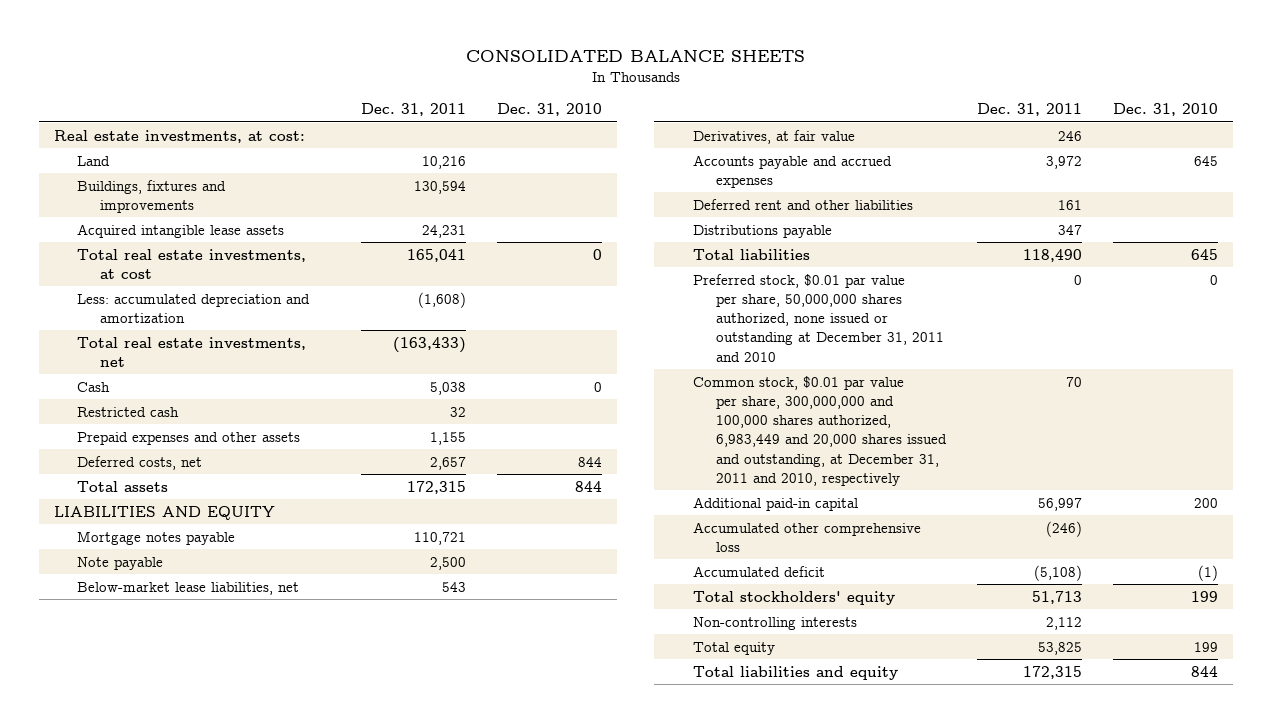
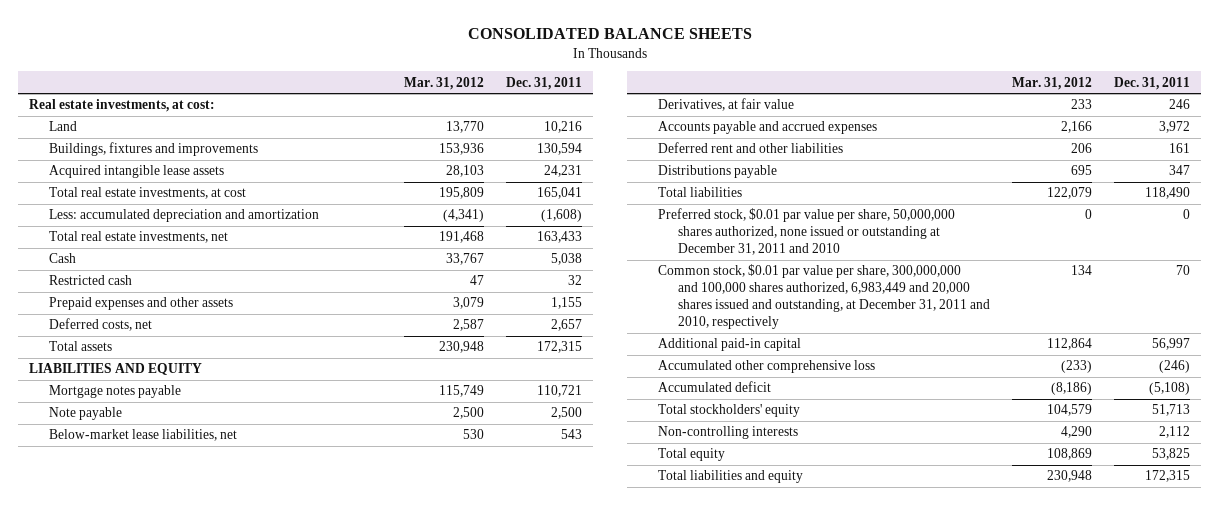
[496,103,602,117] Dec. 31, 2010 -> none
none -> [403,76,484,90] Mar. 31, 2012
[393,336,467,353] (163,433) -> [536,231,582,244] 163,433

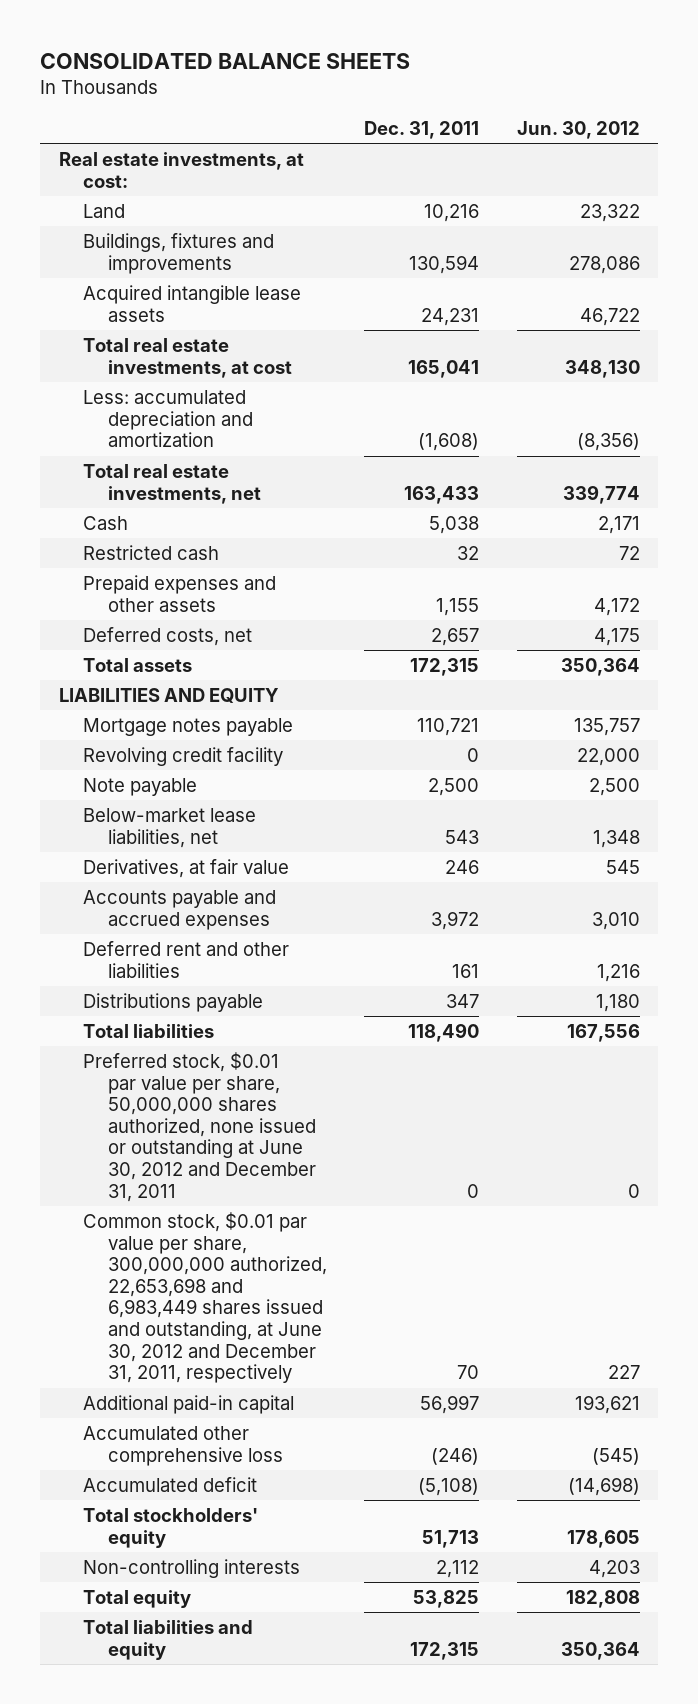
[403,76,484,90] Mar. 31, 2012 -> none
none -> [516,120,640,139] Jun. 30, 2012
none -> [83,746,284,766] Revolving credit facility
[658,208,956,256] Preferred stock, $0.01 par value per share, 50,000,000 shares authorized, none issued or outstanding at December 31, 2011 and 2010 -> [83,1051,317,1202] Preferred stock, $0.01 par value per share, 50,000,000 shares authorized, none issued or outstanding at June 30, 2012 and December 31, 2011
[658,264,991,330] Common stock, $0.01 par value per share, 300,000,000 and 100,000 shares authorized, 6,983,449 and 20,000 shares issued and outstanding, at December 31, 2011 and 2010, respectively -> [83,1211,328,1384] Common stock, $0.01 par value per share, 300,000,000 authorized, 22,653,698 and 6,983,449 shares issued and outstanding, at June 30, 2012 and December 31, 2011, respectively

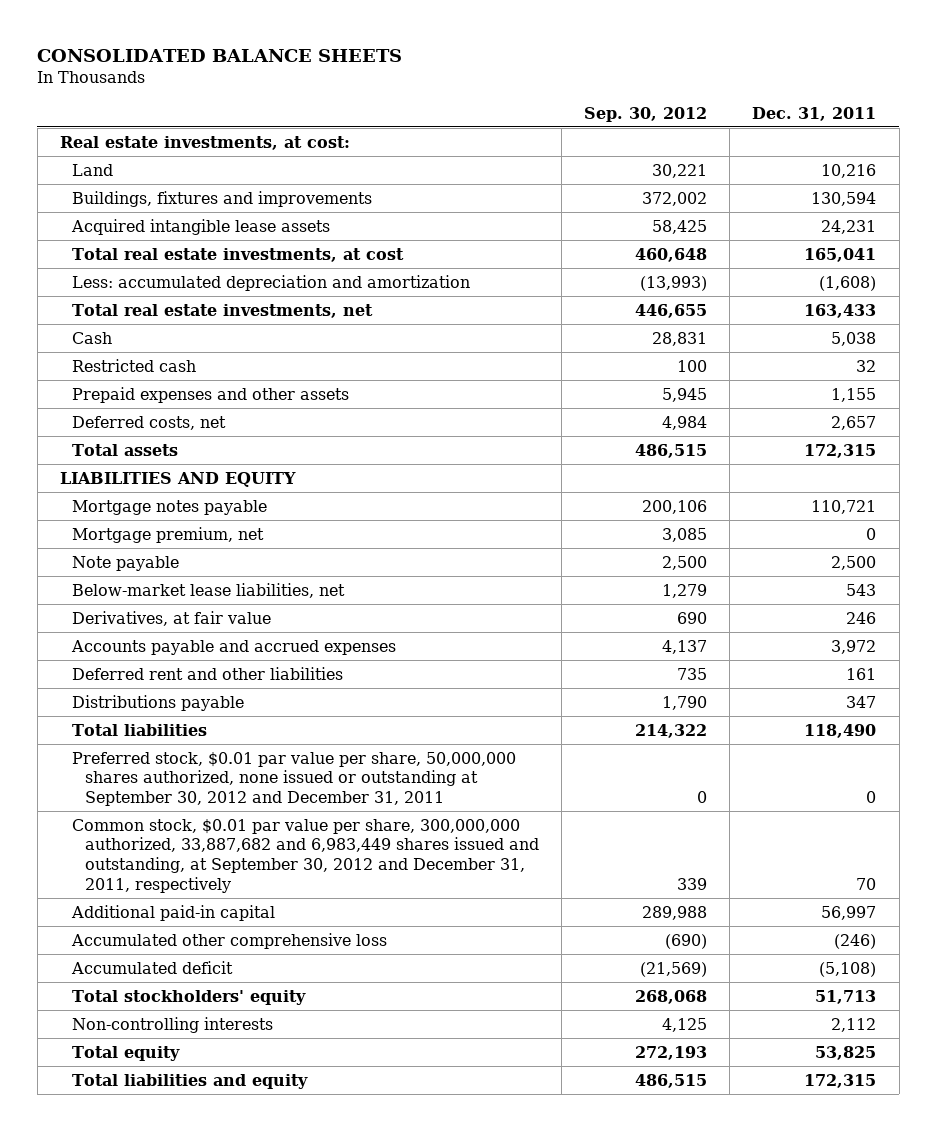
[516,120,640,139] Jun. 30, 2012 -> none
none -> [584,106,708,122] Sep. 30, 2012
[83,746,284,766] Revolving credit facility -> none
none -> [72,526,265,543] Mortgage premium, net
[83,1051,317,1202] Preferred stock, $0.01 par value per share, 50,000,000 shares authorized, none issued or outstanding at June 30, 2012 and December 31, 2011 -> [72,751,517,807] Preferred stock, $0.01 par value per share, 50,000,000 shares authorized, none issued or outstanding at September 30, 2012 and December 31, 2011
[83,1211,328,1384] Common stock, $0.01 par value per share, 300,000,000 authorized, 22,653,698 and 6,983,449 shares issued and outstanding, at June 30, 2012 and December 31, 2011, respectively -> [72,818,540,893] Common stock, $0.01 par value per share, 300,000,000 authorized, 33,887,682 and 6,983,449 shares issued and outstanding, at September 30, 2012 and December 31, 2011, respectively

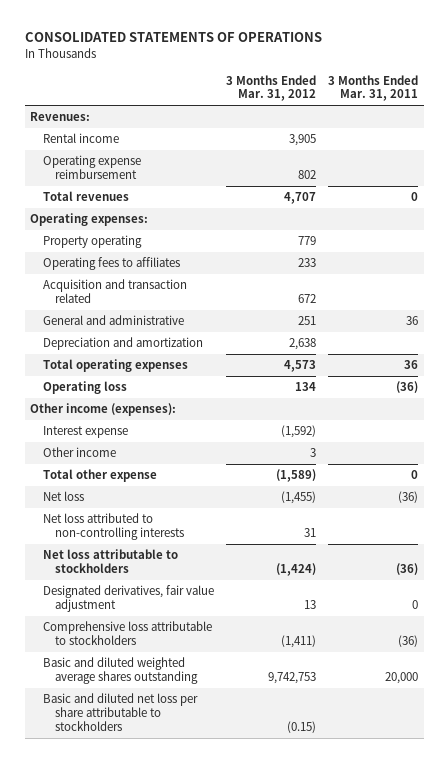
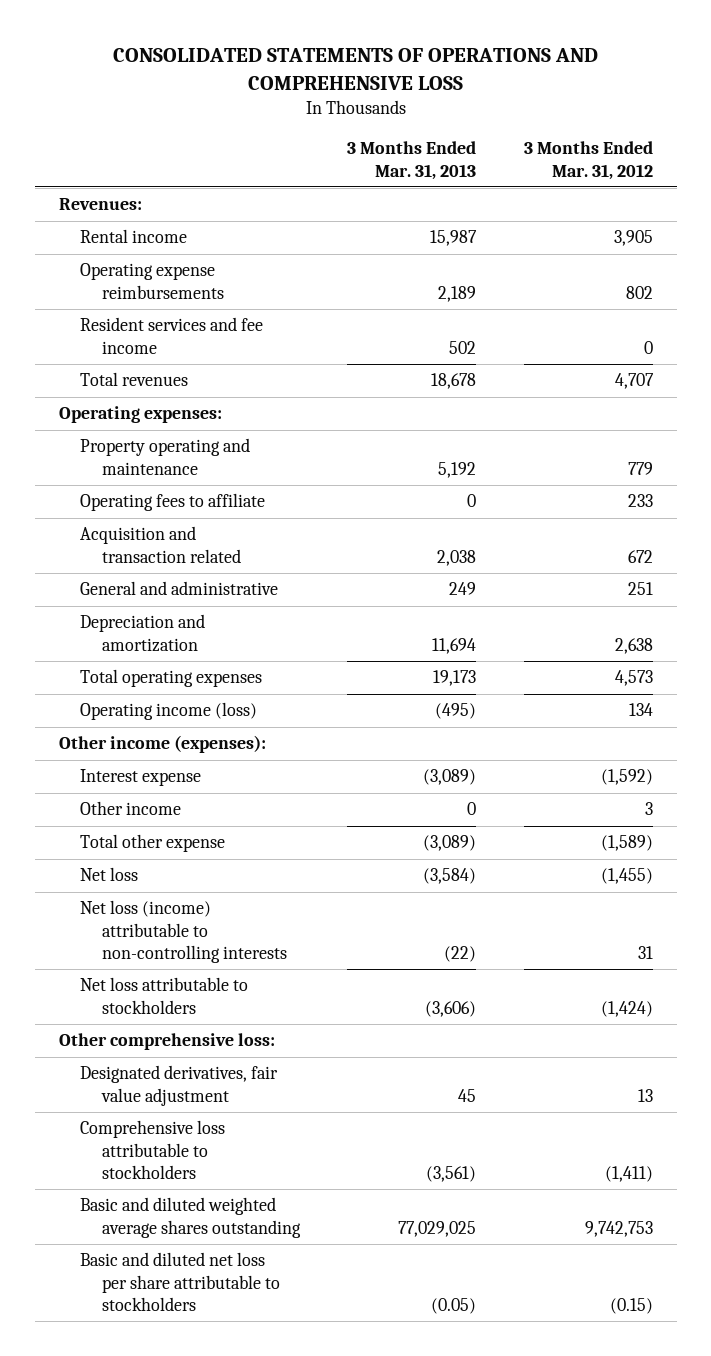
[24,32,322,43] CONSOLIDATED STATEMENTS OF OPERATIONS -> [112,48,598,91] CONSOLIDATED STATEMENTS OF OPERATIONS AND COMPREHENSIVE LOSS
[327,74,418,102] 3 Months Ended Mar. 31, 2011 -> none
none -> [347,141,477,180] 3 Months Ended Mar. 31, 2013
[42,155,141,180] Operating expense reimbursement -> [80,263,224,299] Operating expense reimbursements
none -> [80,317,264,354] Resident services and fee income
[42,235,142,249] Property operating -> [80,438,251,475] Property operating and maintenance
[42,257,180,271] Operating fees to affiliates -> [80,493,266,512] Operating fees to affiliate
[42,381,127,395] Operating loss -> [80,702,258,721] Operating income (loss)
[42,513,185,541] Net loss attributed to non-controlling interests -> [80,900,287,963] Net loss (income) attributable to non-controlling interests
none -> [58,1033,275,1051] Other comprehensive loss:

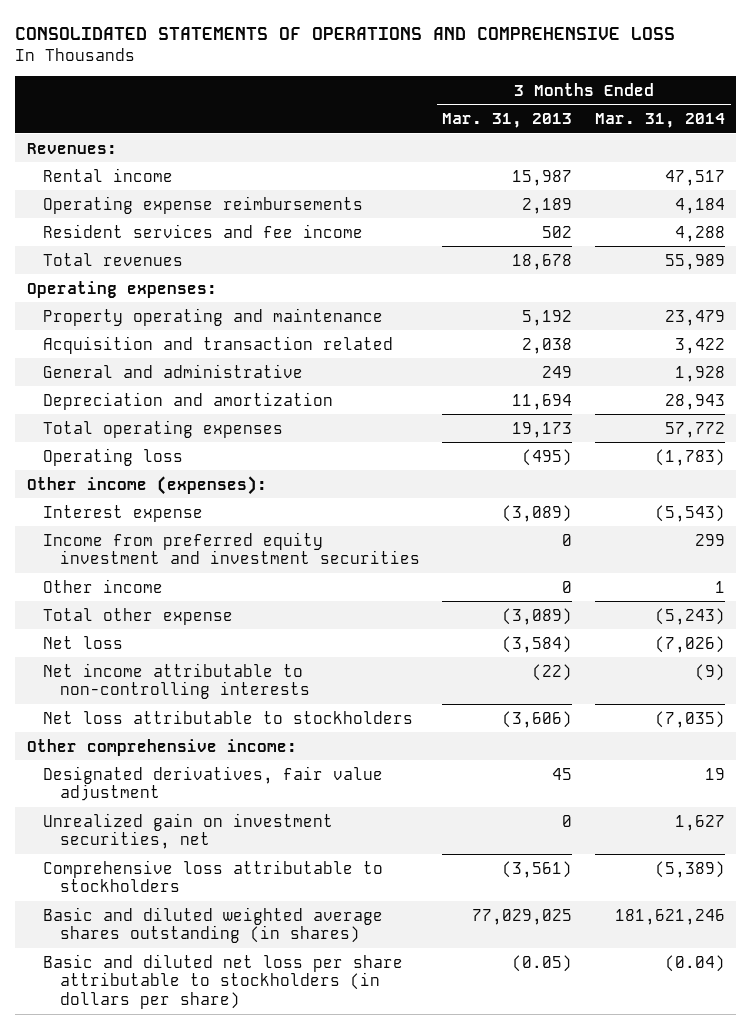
[523,141,653,180] 3 Months Ended Mar. 31, 2012 -> none
none -> [595,113,726,129] Mar. 31, 2014
[80,493,266,512] Operating fees to affiliate -> none
[80,702,258,721] Operating income (loss) -> [43,447,184,466] Operating loss
none -> [43,531,420,565] Income from preferred equity investment and investment securities
[80,900,287,963] Net loss (income) attributable to non-controlling interests -> [43,662,310,700] Net income attributable to non-controlling interests
[58,1033,275,1051] Other comprehensive loss: -> [26,738,297,756] Other comprehensive income:
none -> [43,812,334,850] Unrealized gain on investment securities, net
[80,1197,301,1238] Basic and diluted weighted average shares outstanding -> [43,906,384,944] Basic and diluted weighted average shares outstanding (in shares)
[80,1252,280,1311] Basic and diluted net loss per share attributable to stockholders -> [43,953,404,1009] Basic and diluted net loss per share attributable to stockholders (in dollars per share)

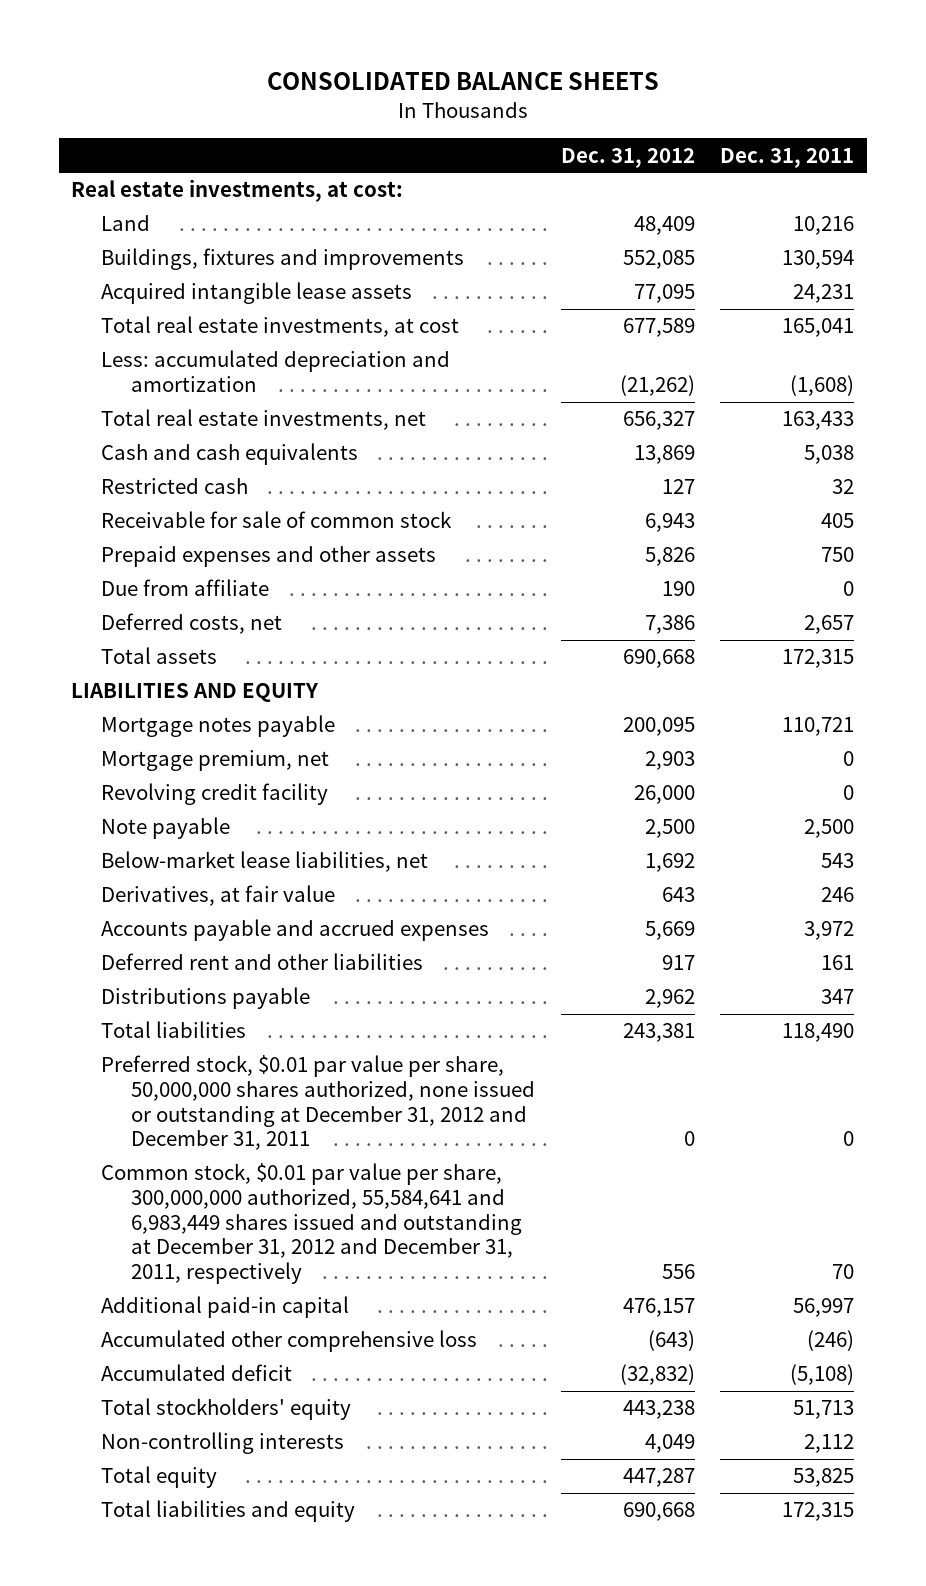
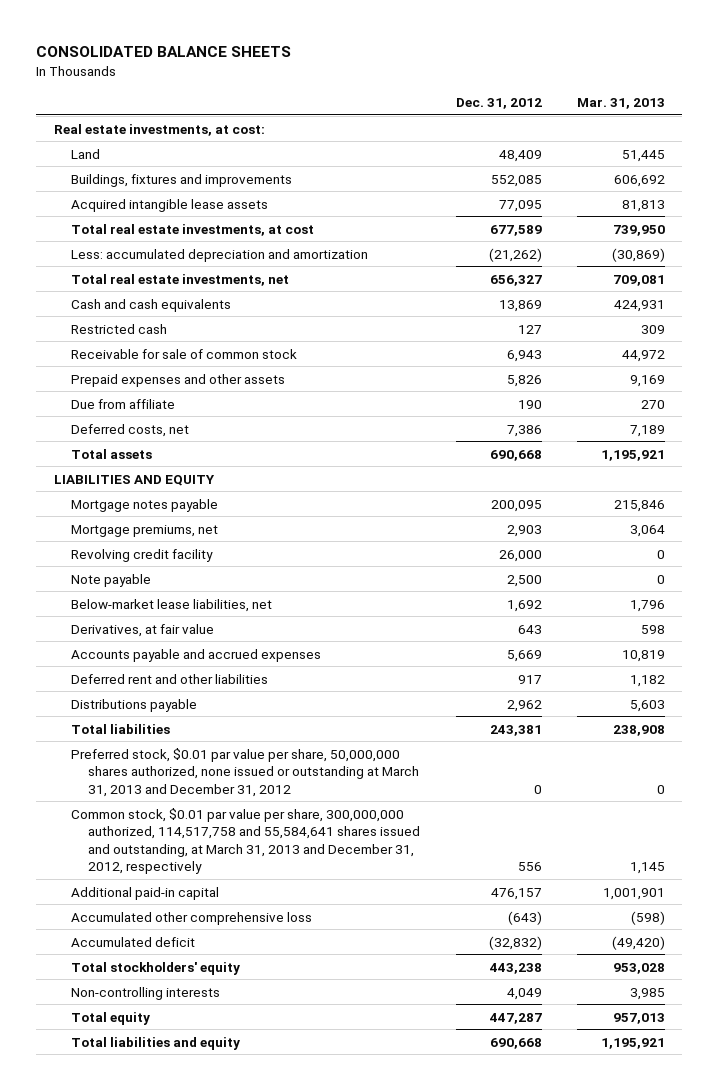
[720,147,855,168] Dec. 31, 2011 -> none
none -> [576,97,665,109] Mar. 31, 2013
[101,750,330,772] Mortgage premium, net -> [71,524,219,537] Mortgage premiums, net
[101,1055,536,1151] Preferred stock, $0.01 par value per share, 50,000,000 shares authorized, none issued or outstanding at December 31, 2012 and December 31, 2011 -> [71,747,420,797] Preferred stock, $0.01 par value per share, 50,000,000 shares authorized, none issued or outstanding at March 31, 2013 and December 31, 2012
[101,1163,523,1284] Common stock, $0.01 par value per share, 300,000,000 authorized, 55,584,641 and 6,983,449 shares issued and outstanding at December 31, 2012 and December 31, 2011, respectively -> [71,807,421,875] Common stock, $0.01 par value per share, 300,000,000 authorized, 114,517,758 and 55,584,641 shares issued and outstanding, at March 31, 2013 and December 31, 2012, respectively

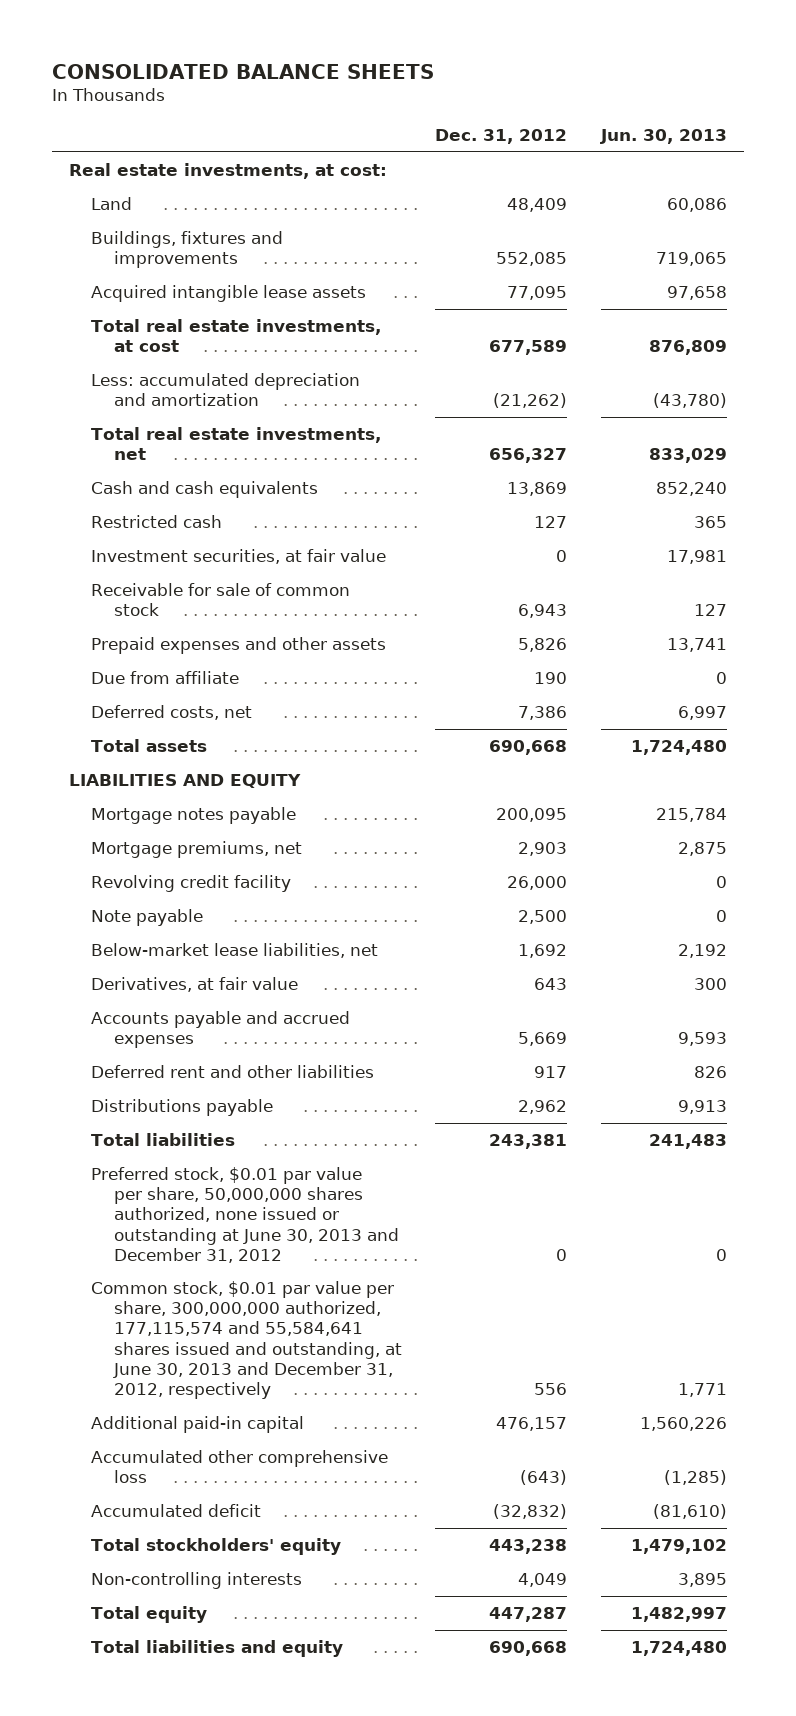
[576,97,665,109] Mar. 31, 2013 -> none
none -> [599,129,727,145] Jun. 30, 2013
none -> [91,548,387,564] Investment securities, at fair value
[71,747,420,797] Preferred stock, $0.01 par value per share, 50,000,000 shares authorized, none issued or outstanding at March 31, 2013 and December 31, 2012 -> [91,1166,399,1263] Preferred stock, $0.01 par value per share, 50,000,000 shares authorized, none issued or outstanding at June 30, 2013 and December 31, 2012
[71,807,421,875] Common stock, $0.01 par value per share, 300,000,000 authorized, 114,517,758 and 55,584,641 shares issued and outstanding, at March 31, 2013 and December 31, 2012, respectively -> [91,1280,402,1399] Common stock, $0.01 par value per share, 300,000,000 authorized, 177,115,574 and 55,584,641 shares issued and outstanding, at June 30, 2013 and December 31, 2012, respectively

